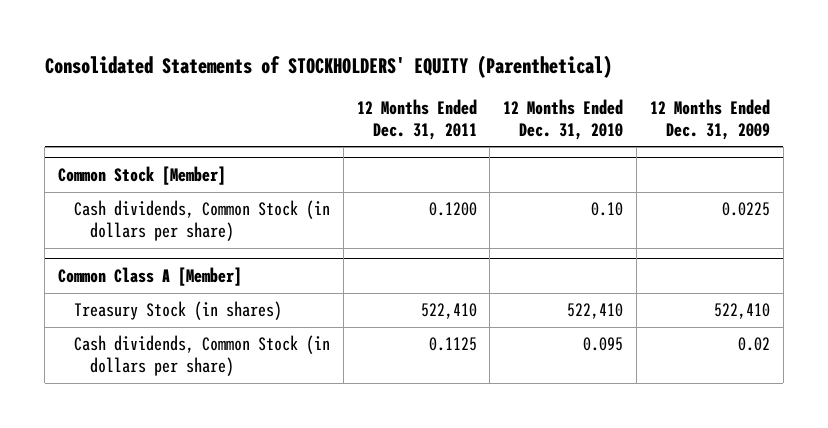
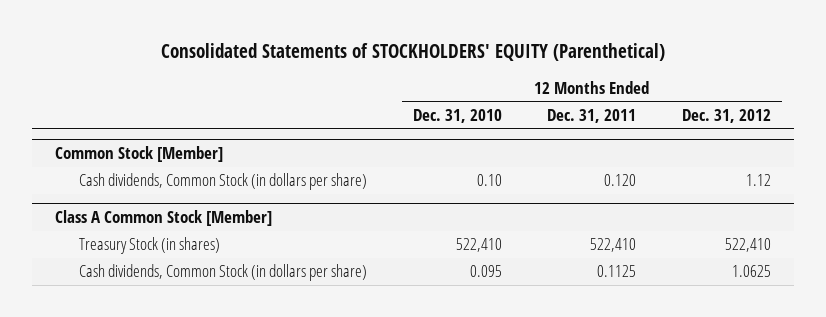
[649,99,770,140] 12 Months Ended Dec. 31, 2009 -> none
none -> [681,109,771,124] Dec. 31, 2012
[428,202,477,217] 0.1200 -> [604,174,637,187] 0.120
[57,267,242,287] Common Class A [Member] -> [55,210,273,227] Class A Common Stock [Member]

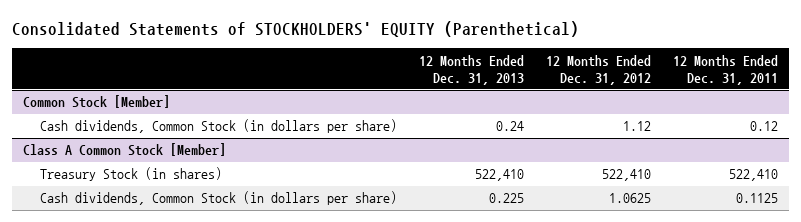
[412,109,502,124] Dec. 31, 2010 -> none
none -> [419,54,525,85] 12 Months Ended Dec. 31, 2013
[604,174,637,187] 0.120 -> [750,121,779,132] 0.12

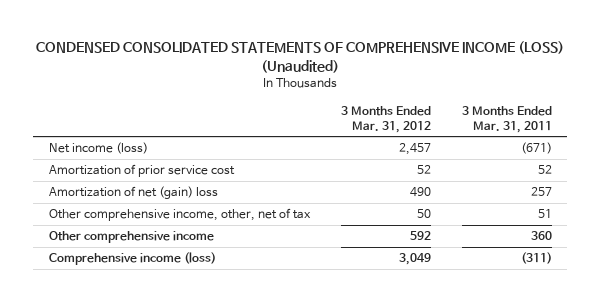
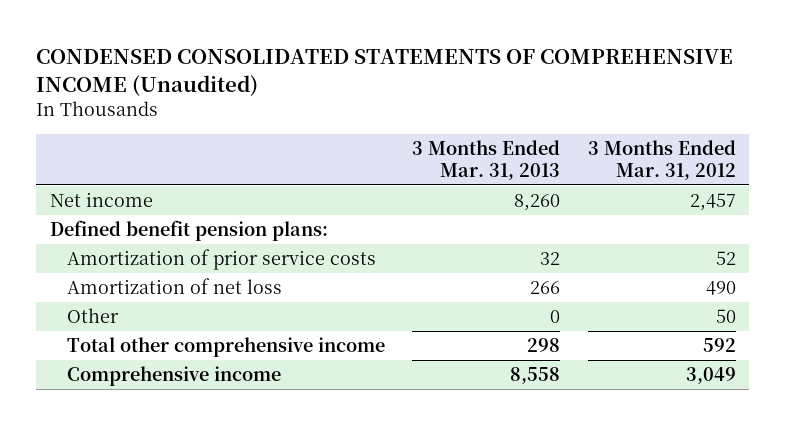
[36,40,565,73] CONDENSED CONSOLIDATED STATEMENTS OF COMPREHENSIVE INCOME (LOSS) (Unaudited) -> [35,48,733,97] CONDENSED CONSOLIDATED STATEMENTS OF COMPREHENSIVE INCOME (Unaudited)
[461,105,552,133] 3 Months Ended Mar. 31, 2011 -> none
none -> [412,139,561,180] 3 Months Ended Mar. 31, 2013
[48,142,148,155] Net income (loss) -> [49,192,153,208] Net income
none -> [49,220,328,242] Defined benefit pension plans:
[48,164,235,178] Amortization of prior service cost -> [67,249,377,271] Amortization of prior service costs
[48,186,218,200] Amortization of net (gain) loss -> [67,278,283,295] Amortization of net loss
[48,208,311,222] Other comprehensive income, other, net of tax -> [67,308,120,324] Other
[48,231,214,244] Other comprehensive income -> [67,337,386,358] Total other comprehensive income
[48,252,216,266] Comprehensive income (loss) -> [67,366,282,387] Comprehensive income

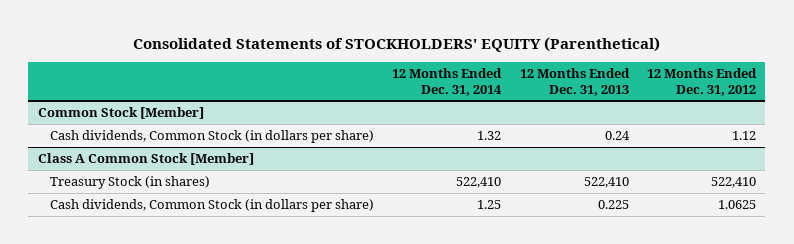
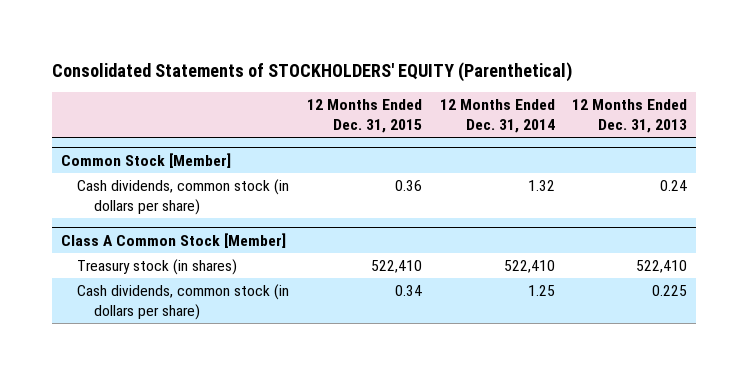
[647,67,758,96] 12 Months Ended Dec. 31, 2012 -> none
none -> [306,99,422,134] 12 Months Ended Dec. 31, 2015
[49,129,374,143] Cash dividends, Common Stock (in dollars per share) -> [77,179,290,216] Cash dividends, common stock (in dollars per share)
[49,175,210,189] Treasury Stock (in shares) -> [77,259,238,276] Treasury stock (in shares)
[49,198,374,212] Cash dividends, Common Stock (in dollars per share) -> [77,284,290,321] Cash dividends, common stock (in dollars per share)

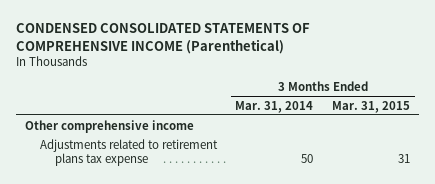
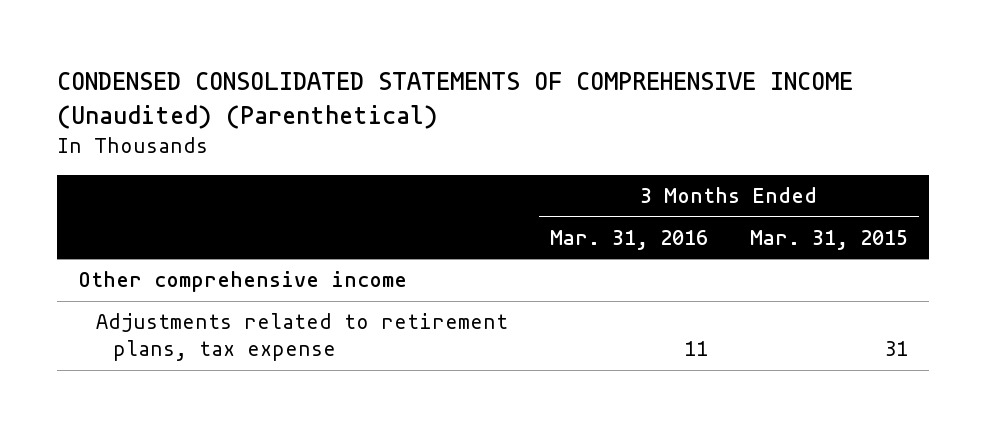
[15,23,310,54] CONDENSED CONSOLIDATED STATEMENTS OF COMPREHENSIVE INCOME (Parenthetical) -> [56,72,853,129] CONDENSED CONSOLIDATED STATEMENTS OF COMPREHENSIVE INCOME (Unaudited) (Parenthetical)
[235,100,314,113] Mar. 31, 2014 -> none
none -> [549,229,708,250] Mar. 31, 2016
[39,138,218,166] Adjustments related to retirement plans tax expense -> [95,313,508,362] Adjustments related to retirement plans, tax expense

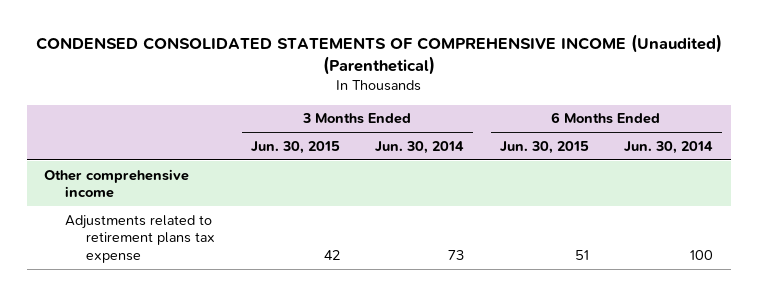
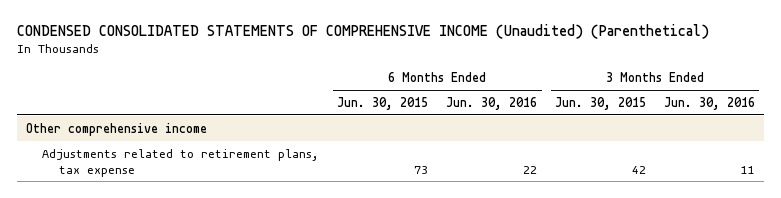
[375,141,465,155] Jun. 30, 2014 -> none
[624,141,714,155] Jun. 30, 2014 -> none
none -> [446,96,538,110] 6 Months Ended Jun. 30, 2016
none -> [663,96,755,110] 3 Months Ended Jun. 30, 2016
[65,214,216,264] Adjustments related to retirement plans tax expense -> [42,148,320,177] Adjustments related to retirement plans, tax expense
[574,250,589,261] 51 -> [414,165,429,174] 73

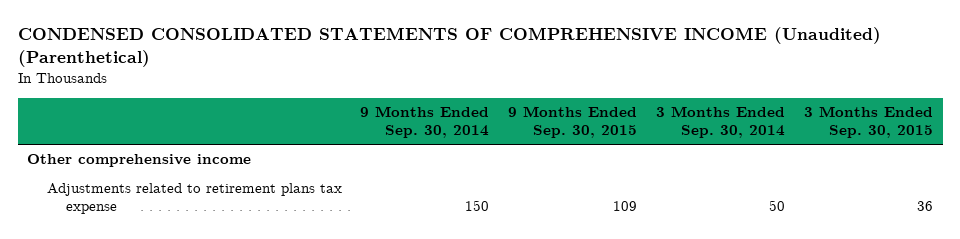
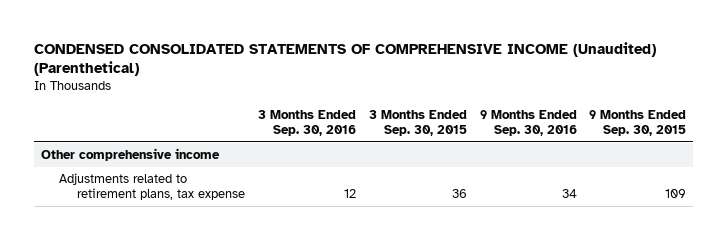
[360,105,490,138] 9 Months Ended Sep. 30, 2014 -> none
[656,105,786,138] 3 Months Ended Sep. 30, 2014 -> none
none -> [258,110,357,136] 3 Months Ended Sep. 30, 2016
none -> [479,110,577,136] 9 Months Ended Sep. 30, 2016
[46,183,342,215] Adjustments related to retirement plans tax expense -> [58,173,246,201] Adjustments related to retirement plans, tax expense

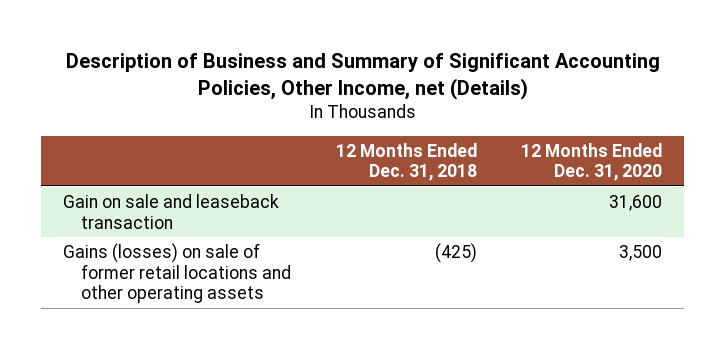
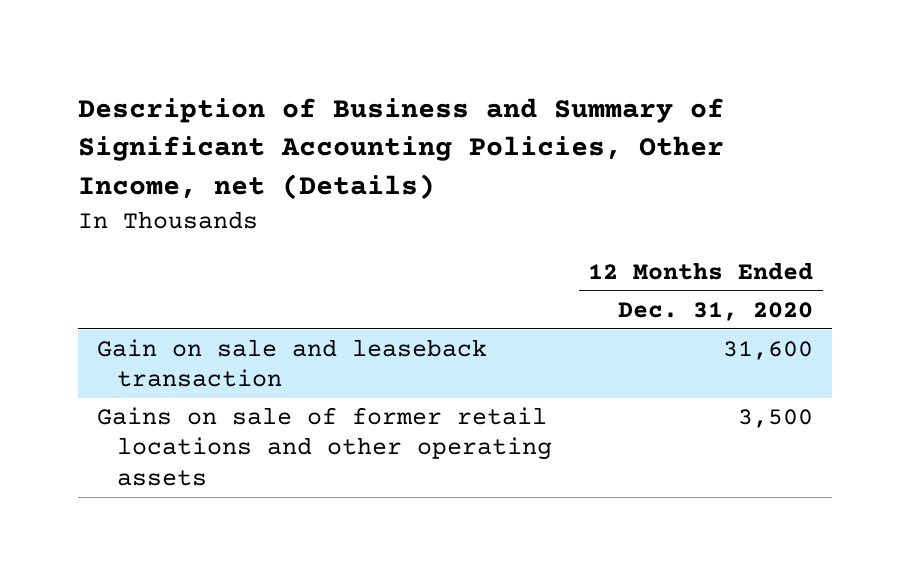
[335,142,477,182] 12 Months Ended Dec. 31, 2018 -> none
[63,242,292,304] Gains (losses) on sale of former retail locations and other operating assets -> [96,407,553,486] Gains on sale of former retail locations and other operating assets

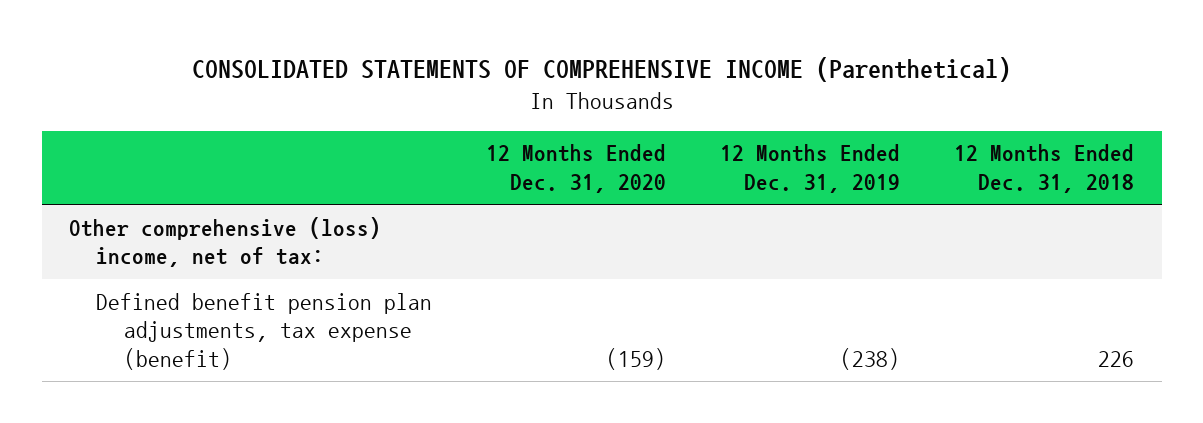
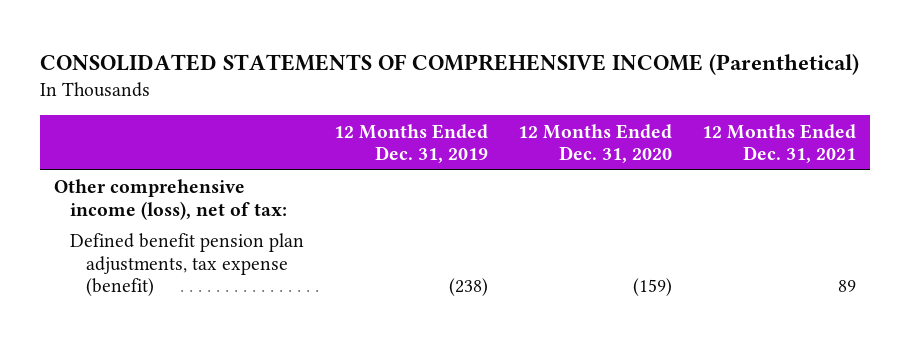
[954,144,1135,193] 12 Months Ended Dec. 31, 2018 -> none
none -> [701,123,856,163] 12 Months Ended Dec. 31, 2021
[68,216,381,268] Other comprehensive (loss) income, net of tax: -> [54,179,288,220] Other comprehensive income (loss), net of tax:

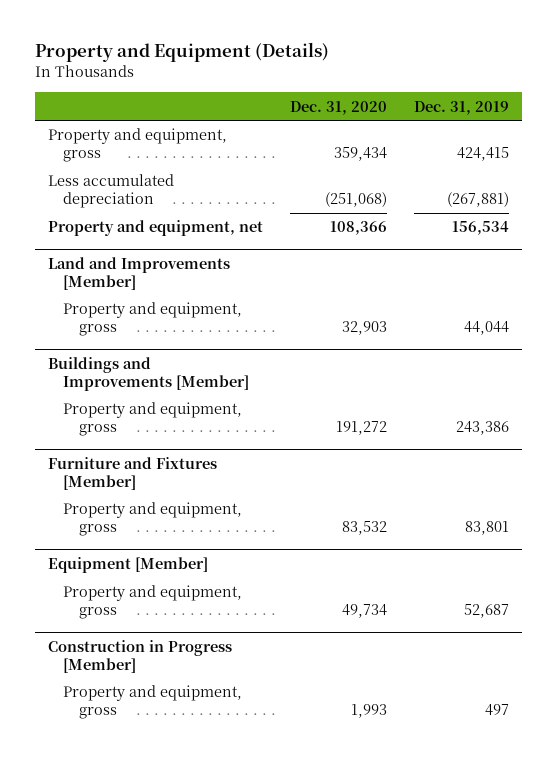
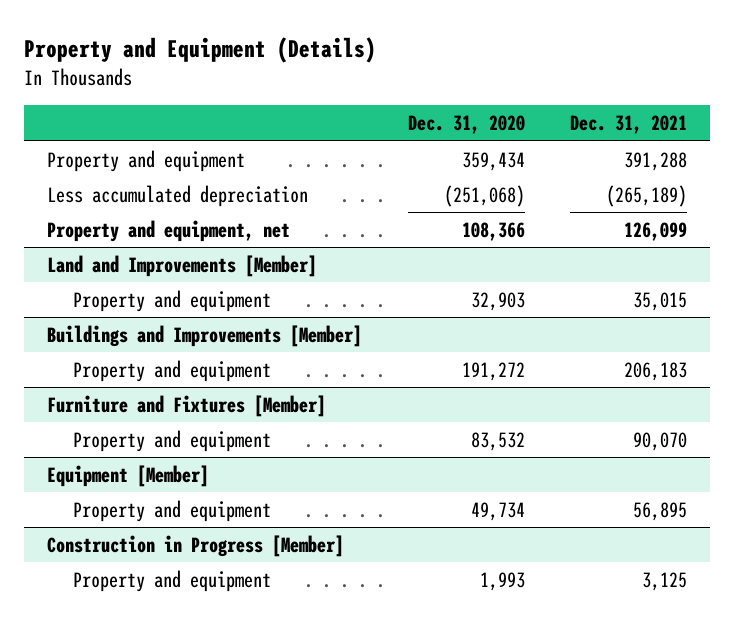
[413,100,509,115] Dec. 31, 2019 -> none
none -> [570,115,688,135] Dec. 31, 2021
[47,128,227,163] Property and equipment, gross -> [47,149,246,172] Property and equipment
[63,302,243,337] Property and equipment, gross -> [73,289,272,312] Property and equipment
[63,402,243,437] Property and equipment, gross -> [73,359,272,382] Property and equipment
[63,502,243,537] Property and equipment, gross -> [73,429,272,452] Property and equipment
[63,585,243,620] Property and equipment, gross -> [73,499,272,522] Property and equipment
[63,685,243,720] Property and equipment, gross -> [73,569,272,592] Property and equipment

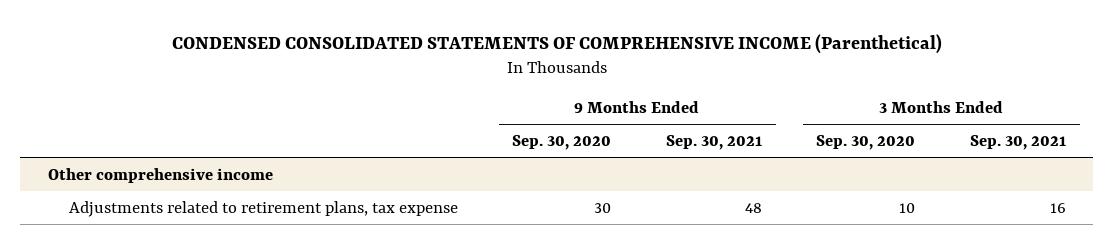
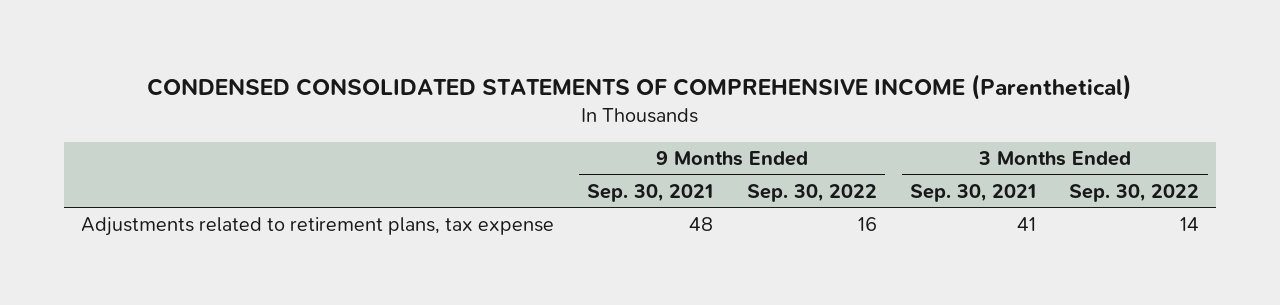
[512,135,612,151] Sep. 30, 2020 -> none
[816,135,916,151] Sep. 30, 2020 -> none
none -> [746,183,877,202] Sep. 30, 2022
none -> [1069,183,1200,202] Sep. 30, 2022
[47,167,273,183] Other comprehensive income -> none
[1050,202,1067,213] 16 -> [1017,217,1037,232] 41

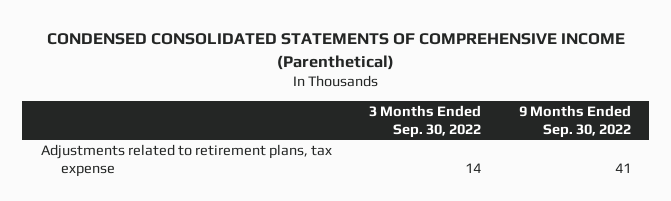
[587,183,714,202] Sep. 30, 2021 -> none
[910,183,1037,202] Sep. 30, 2021 -> none
[857,217,877,232] 16 -> [614,162,631,173] 41

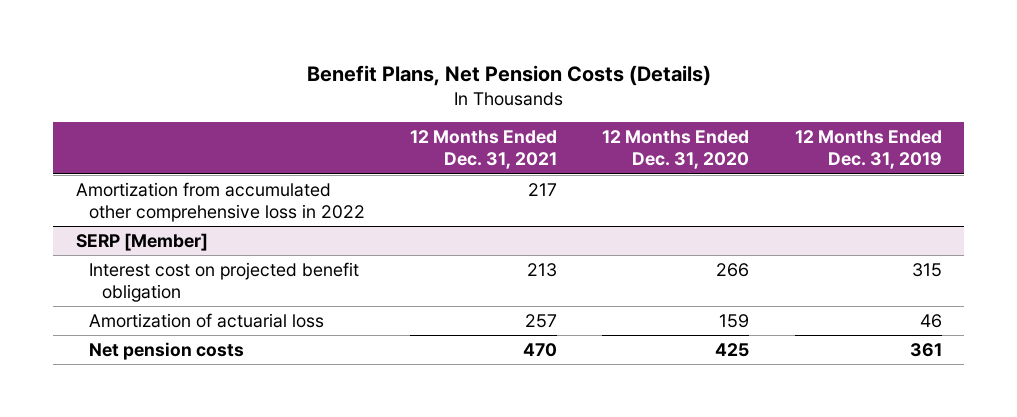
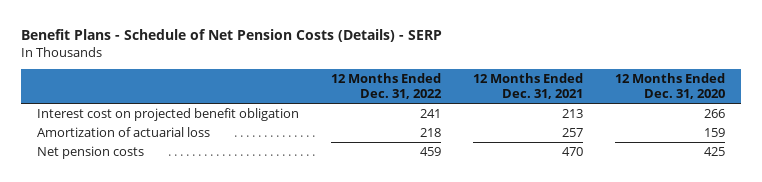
[306,64,711,86] Benefit Plans, Net Pension Costs (Details) -> [20,29,442,43] Benefit Plans - Schedule of Net Pension Costs (Details) - SERP
[794,130,942,170] 12 Months Ended Dec. 31, 2019 -> none
none -> [330,72,442,100] 12 Months Ended Dec. 31, 2022
[75,181,366,223] Amortization from accumulated other comprehensive loss in 2022 -> none
[75,232,208,251] SERP [Member] -> none

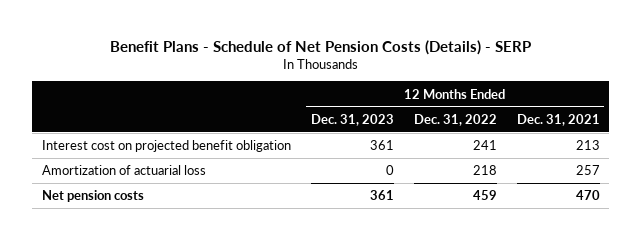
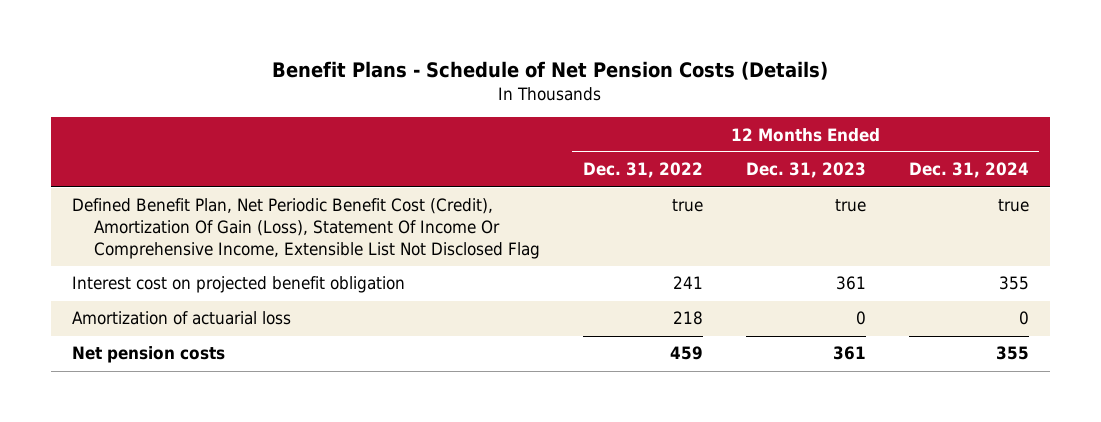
[109,39,531,55] Benefit Plans - Schedule of Net Pension Costs (Details) - SERP -> [272,61,829,81] Benefit Plans - Schedule of Net Pension Costs (Details)
[516,113,600,126] Dec. 31, 2021 -> none
none -> [908,162,1029,179] Dec. 31, 2024
none -> [72,198,541,260] Defined Benefit Plan, Net Periodic Benefit Cost (Credit), Amortization Of Gain (Loss), Statement Of Income Or Comprehensive Income, Extensible List Not Disclosed Flag

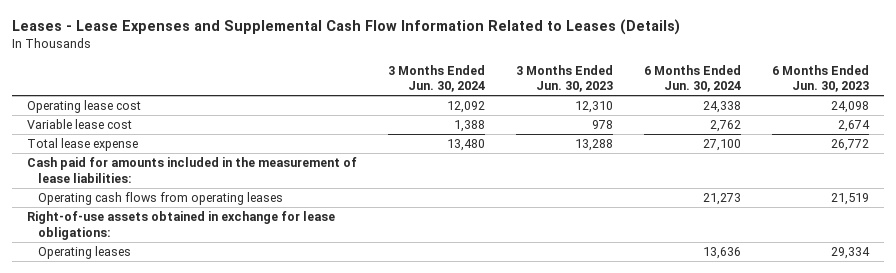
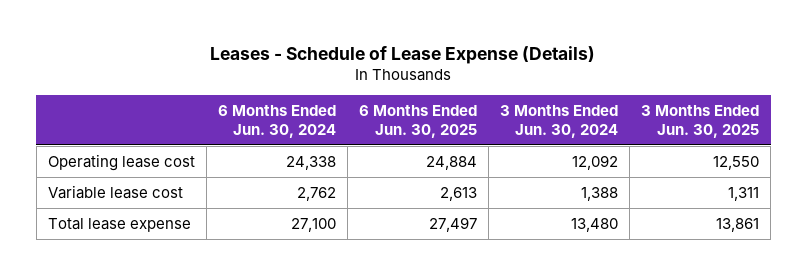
[11,19,680,36] Leases - Lease Expenses and Supplemental Cash Flow Information Related to Leases (Details) -> [210,45,596,64] Leases - Schedule of Lease Expense (Details)
[515,64,613,93] 3 Months Ended Jun. 30, 2023 -> none
[771,64,869,93] 6 Months Ended Jun. 30, 2023 -> none
none -> [358,105,477,139] 6 Months Ended Jun. 30, 2025
none -> [641,105,760,139] 3 Months Ended Jun. 30, 2025
[27,157,358,183] Cash paid for amounts included in the measurement of lease liabilities: -> none
[37,192,283,206] Operating cash flows from operating leases -> none
[27,211,336,240] Right-of-use assets obtained in exchange for lease obligations: -> none
[37,246,131,260] Operating leases -> none

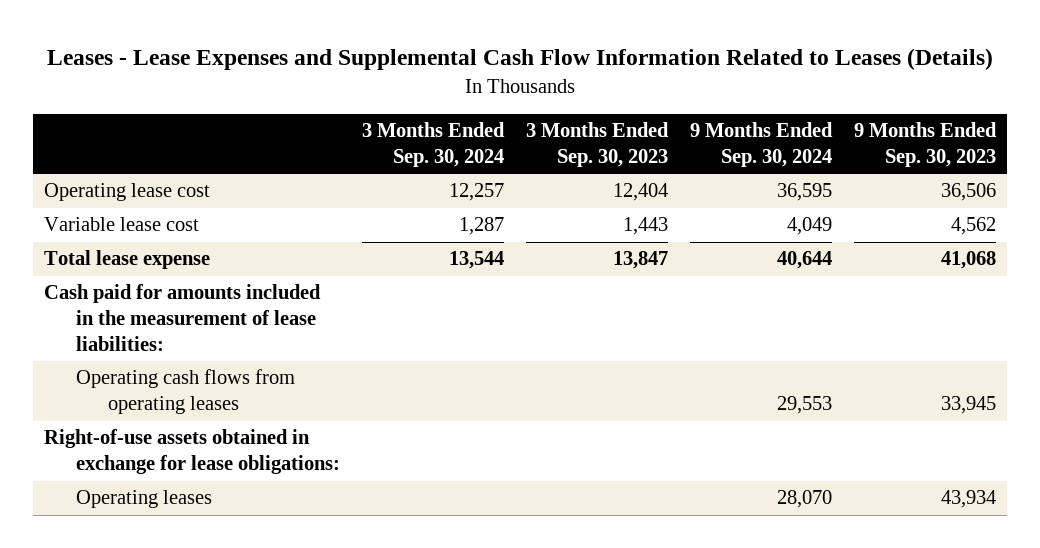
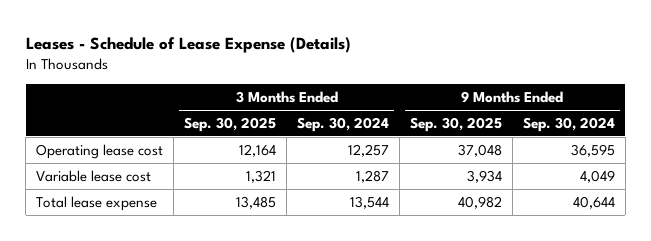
[47,48,994,71] Leases - Lease Expenses and Supplemental Cash Flow Information Related to Leases (Details) -> [25,37,351,54] Leases - Schedule of Lease Expense (Details)
[525,122,669,167] 3 Months Ended Sep. 30, 2023 -> none
[853,122,997,167] 9 Months Ended Sep. 30, 2023 -> none
none -> [184,116,277,132] Sep. 30, 2025
none -> [410,116,503,132] Sep. 30, 2025
[44,284,322,352] Cash paid for amounts included in the measurement of lease liabilities: -> none
[75,369,295,415] Operating cash flows from operating leases -> none
[44,429,340,475] Right-of-use assets obtained in exchange for lease obligations: -> none
[75,490,212,509] Operating leases -> none

